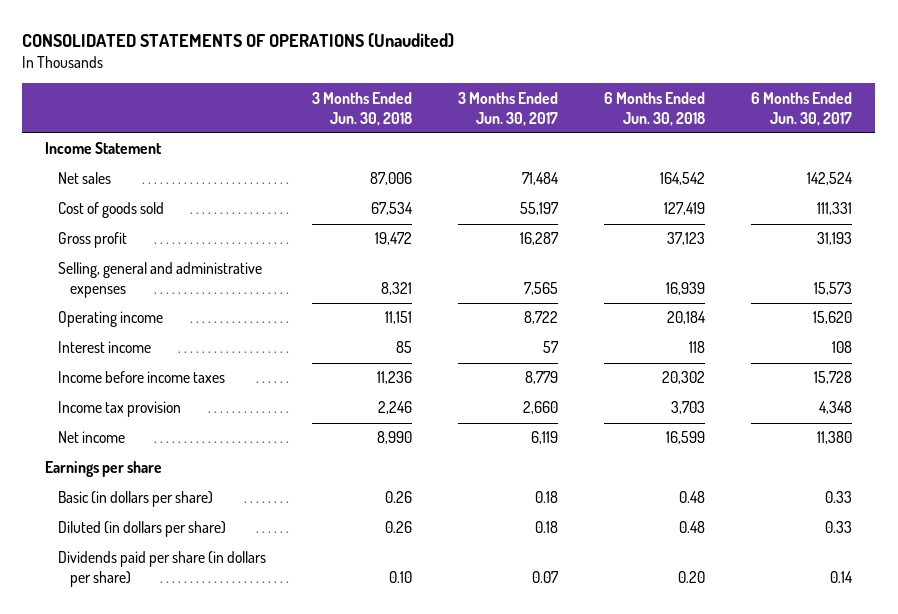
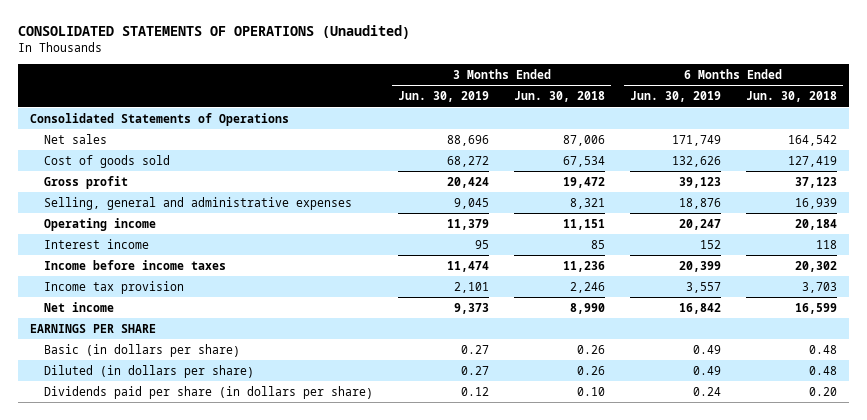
[458,91,559,126] 3 Months Ended Jun. 30, 2017 -> none
[751,91,853,126] 6 Months Ended Jun. 30, 2017 -> none
none -> [398,91,490,103] Jun. 30, 2019
none -> [629,91,721,103] Jun. 30, 2019
[45,142,163,155] Income Statement -> [30,112,290,126] Consolidated Statements of Operations
[45,461,163,478] Earnings per share -> [30,323,157,333] EARNINGS PER SHARE

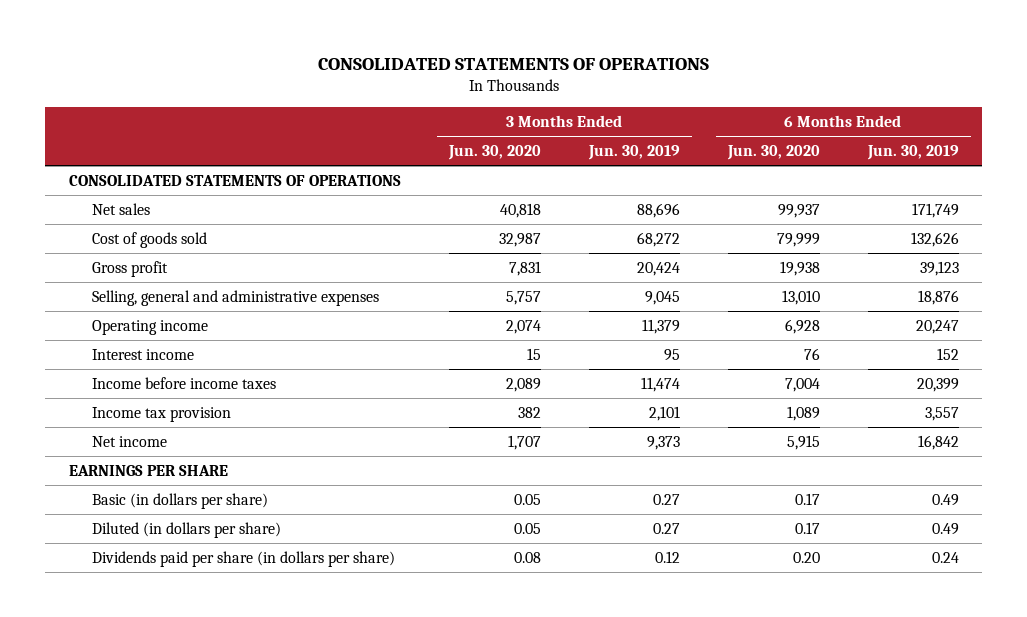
[17,25,410,40] CONSOLIDATED STATEMENTS OF OPERATIONS (Unaudited) -> [317,57,709,70] CONSOLIDATED STATEMENTS OF OPERATIONS
[513,91,605,103] Jun. 30, 2018 -> none
[745,91,837,103] Jun. 30, 2018 -> none
none -> [447,145,541,161] Jun. 30, 2020
none -> [726,145,820,161] Jun. 30, 2020
[30,112,290,126] Consolidated Statements of Operations -> [68,174,401,186] CONSOLIDATED STATEMENTS OF OPERATIONS

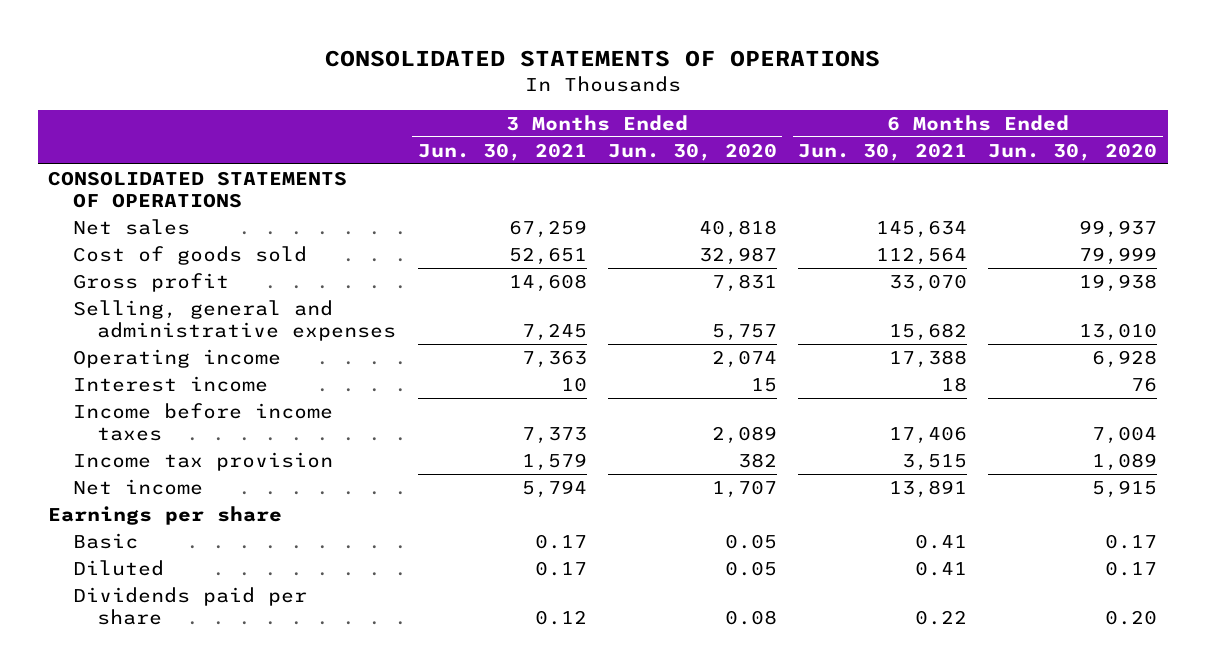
[587,145,680,161] Jun. 30, 2019 -> none
[866,145,959,161] Jun. 30, 2019 -> none
none -> [417,142,587,161] Jun. 30, 2021
none -> [798,142,968,161] Jun. 30, 2021
[68,464,228,476] EARNINGS PER SHARE -> [48,505,283,525] Earnings per share
[91,492,268,509] Basic (in dollars per share) -> [72,532,138,549] Basic
[91,521,281,538] Diluted (in dollars per share) -> [72,559,164,576] Diluted
[91,550,395,567] Dividends paid per share (in dollars per share) -> [72,586,307,625] Dividends paid per share

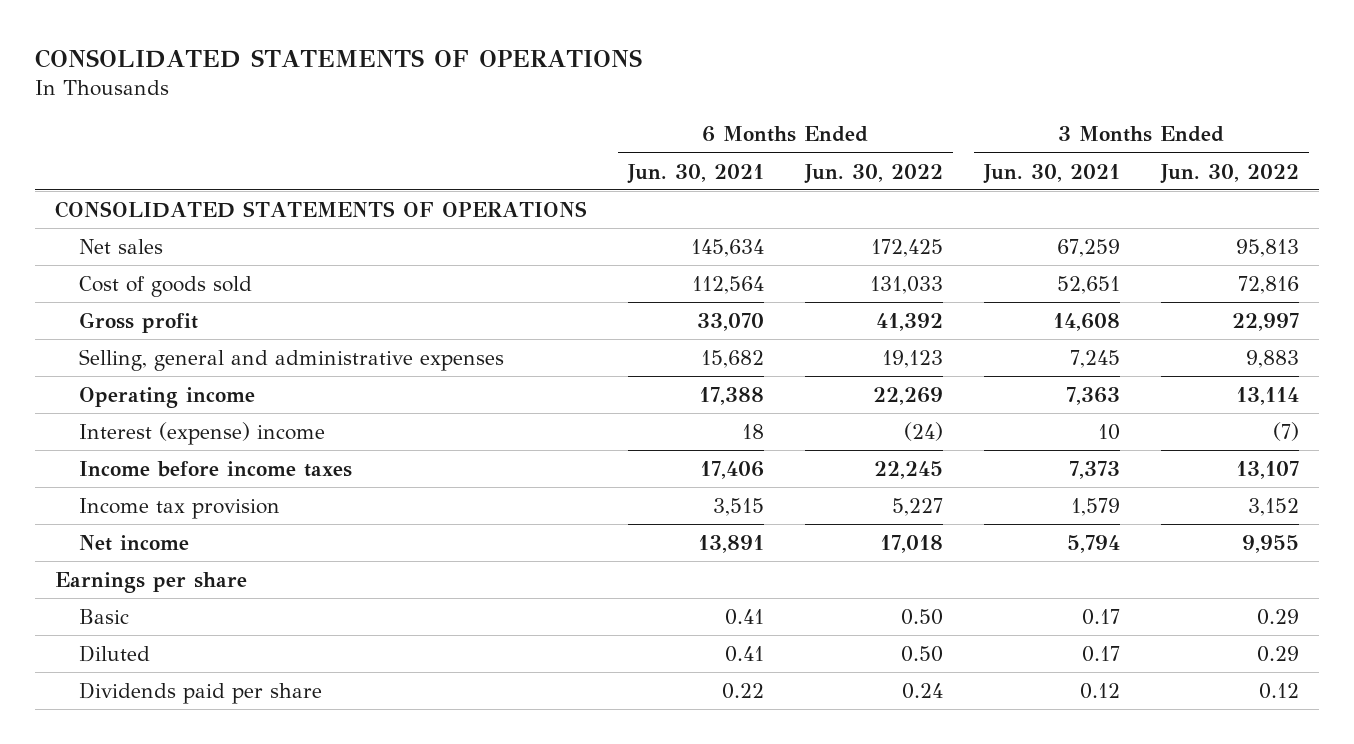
[607,142,777,161] Jun. 30, 2020 -> none
[988,142,1158,161] Jun. 30, 2020 -> none
none -> [803,163,943,184] Jun. 30, 2022
none -> [1159,163,1299,184] Jun. 30, 2022
[72,375,268,392] Interest income -> [79,421,326,445] Interest (expense) income

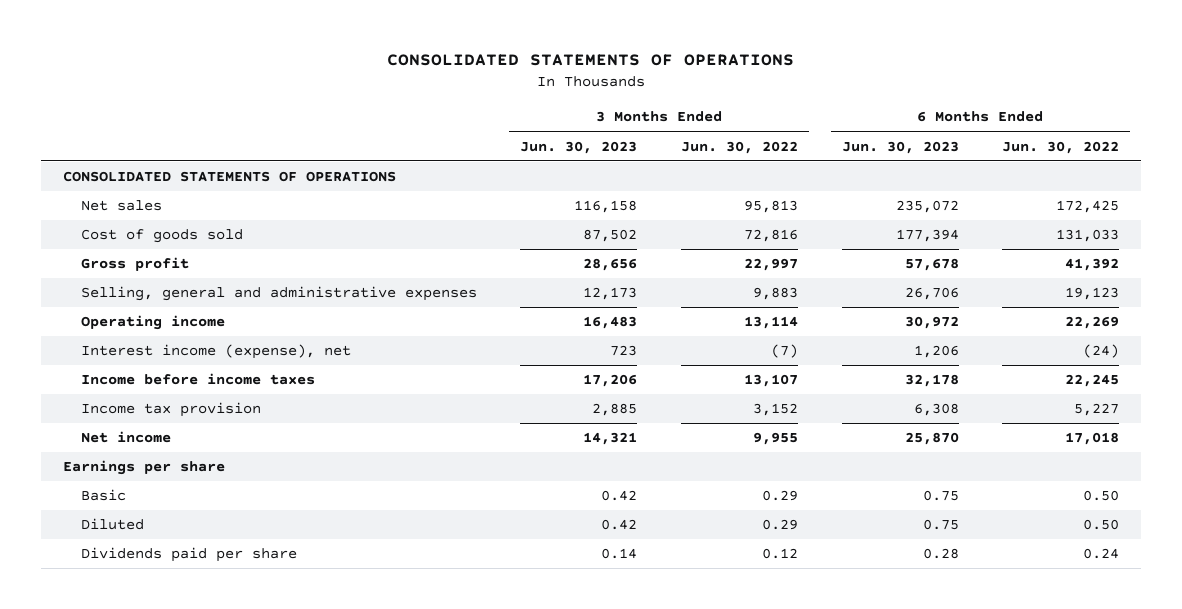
[626,163,764,184] Jun. 30, 2021 -> none
[982,163,1120,184] Jun. 30, 2021 -> none
none -> [520,140,638,154] Jun. 30, 2023
none -> [841,140,959,154] Jun. 30, 2023
[79,421,326,445] Interest (expense) income -> [80,344,351,360] Interest income (expense), net

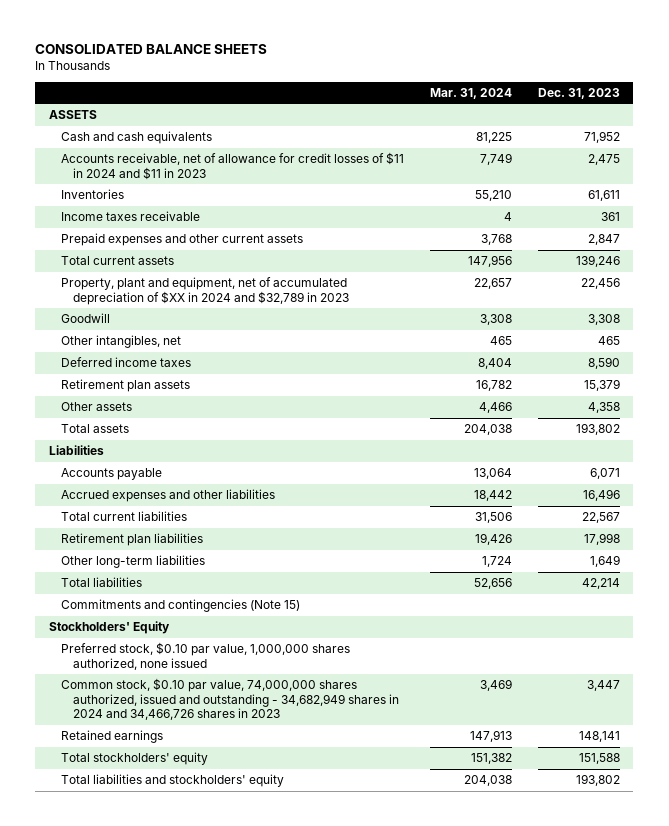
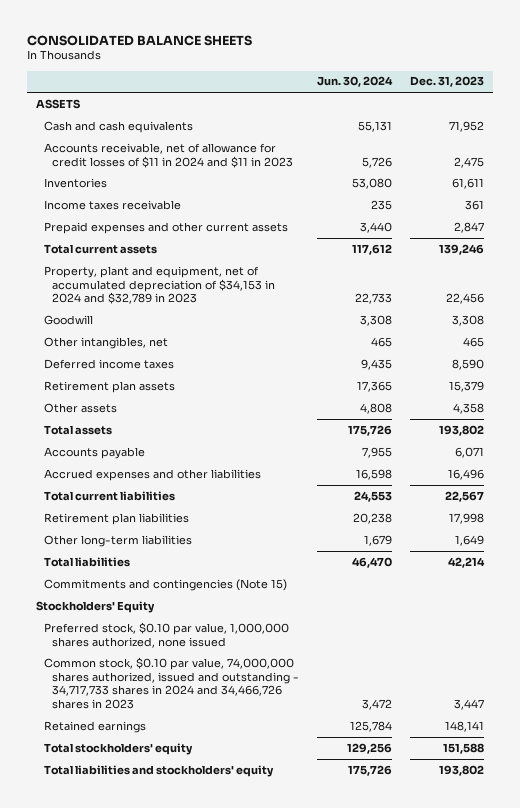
[429,87,512,99] Mar. 31, 2024 -> none
none -> [317,76,394,88] Jun. 30, 2024
[60,277,349,305] Property, plant and equipment, net of accumulated depreciation of $XX in 2024 and $32,789 in 2023 -> [44,265,276,305] Property, plant and equipment, net of accumulated depreciation of $34,153 in 2024 and $32,789 in 2023
[48,445,104,456] Liabilities -> none
[60,678,399,721] Common stock, $0.10 par value, 74,000,000 shares authorized, issued and outstanding - 34,682,949 shares in 2024 and 34,466,726 shares in 2023 -> [44,656,300,709] Common stock, $0.10 par value, 74,000,000 shares authorized, issued and outstanding - 34,717,733 shares in 2024 and 34,466,726 shares in 2023

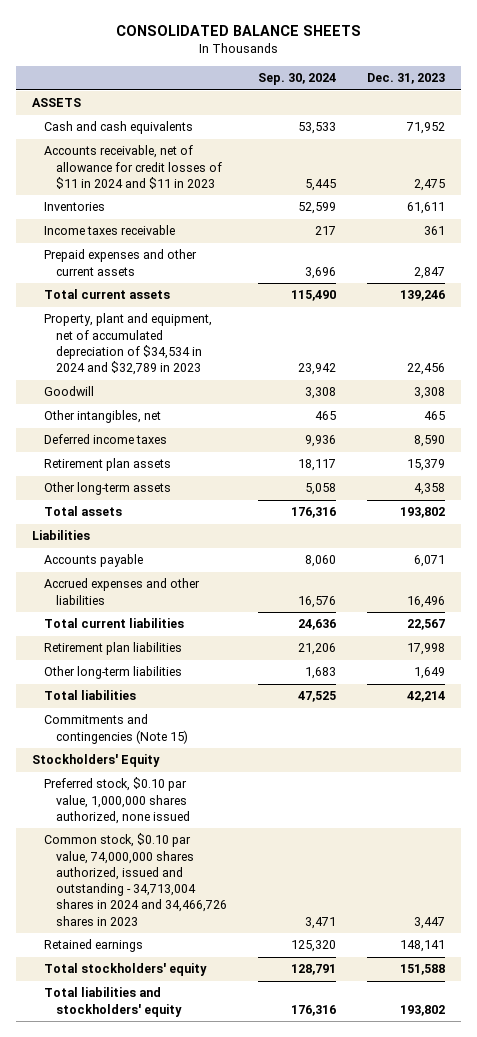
[317,76,394,88] Jun. 30, 2024 -> none
none -> [258,73,337,86] Sep. 30, 2024
[44,265,276,305] Property, plant and equipment, net of accumulated depreciation of $34,153 in 2024 and $32,789 in 2023 -> [44,313,213,376] Property, plant and equipment, net of accumulated depreciation of $34,534 in 2024 and $32,789 in 2023
[44,402,118,413] Other assets -> [44,482,172,496] Other long-term assets
none -> [31,530,90,541] Liabilities
[44,656,300,709] Common stock, $0.10 par value, 74,000,000 shares authorized, issued and outstanding - 34,717,733 shares in 2024 and 34,466,726 shares in 2023 -> [44,833,228,926] Common stock, $0.10 par value, 74,000,000 shares authorized, issued and outstanding - 34,713,004 shares in 2024 and 34,466,726 shares in 2023

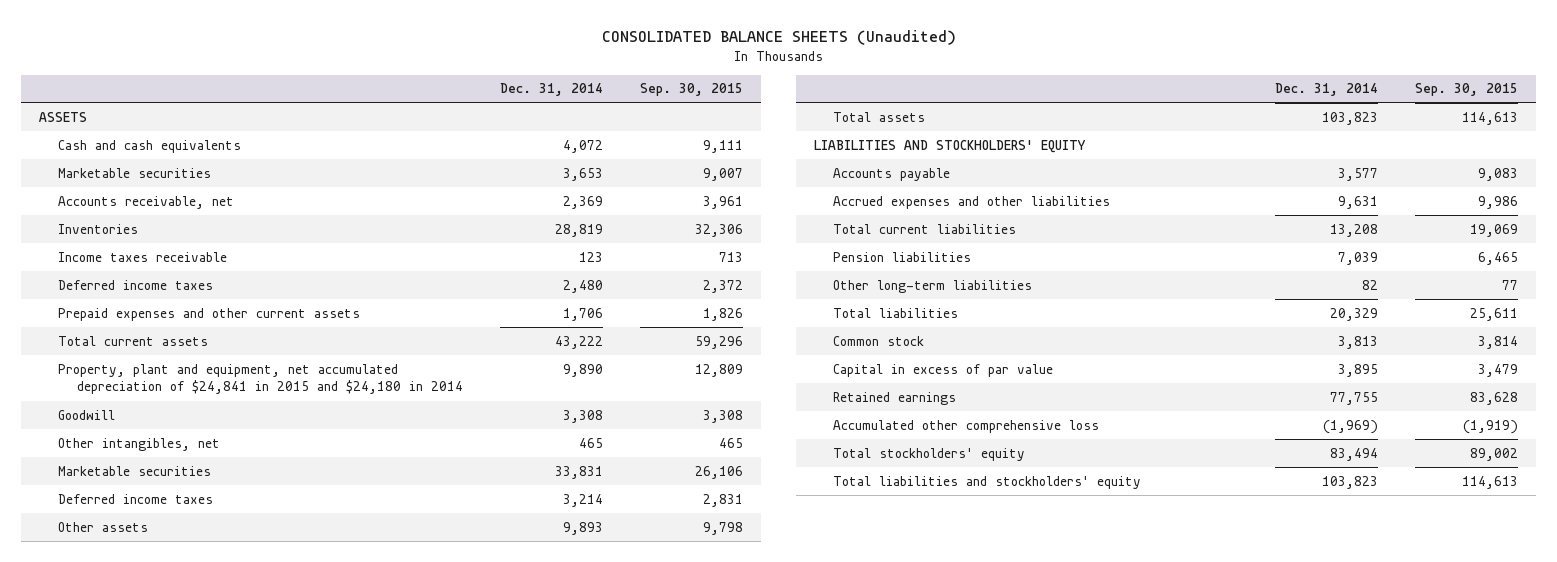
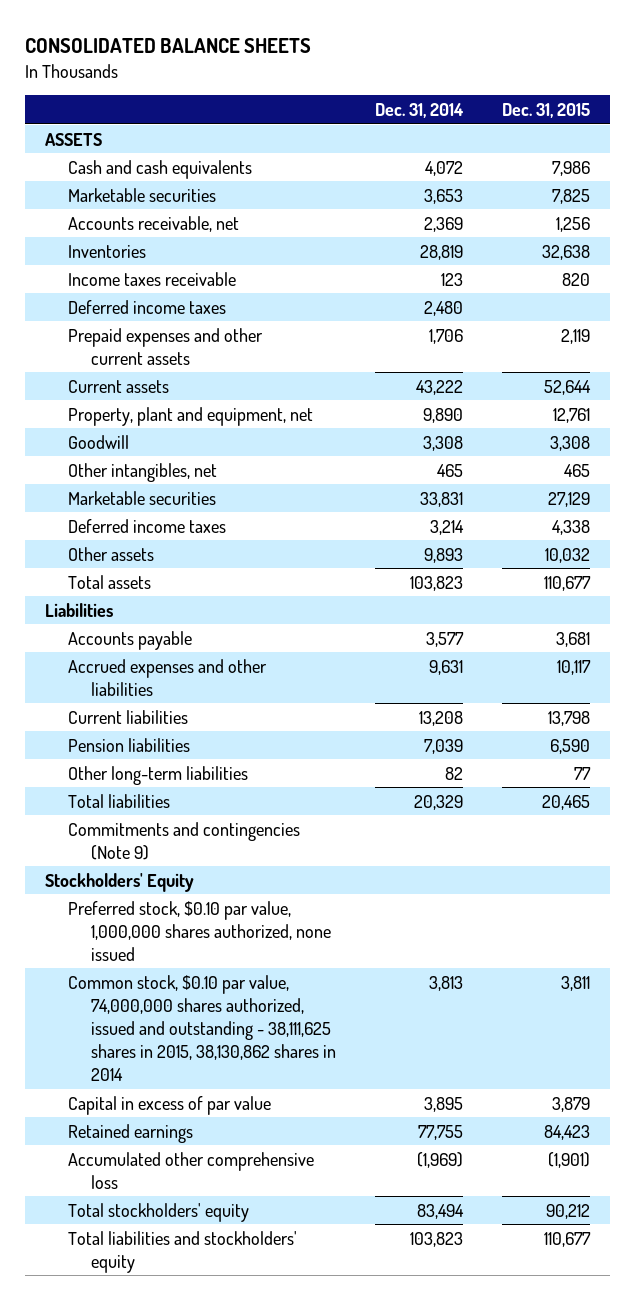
[601,30,956,46] CONSOLIDATED BALANCE SHEETS (Unaudited) -> [25,38,312,54] CONSOLIDATED BALANCE SHEETS
[639,83,743,97] Sep. 30, 2015 -> none
none -> [502,103,591,119] Dec. 31, 2015
[58,335,209,346] Total current assets -> [67,379,169,393] Current assets
[58,363,463,395] Property, plant and equipment, net accumulated depreciation of $24,841 in 2015 and $24,180 in 2014 -> [67,406,313,426] Property, plant and equipment, net
[814,139,1087,153] LIABILITIES AND STOCKHOLDERS' EQUITY -> none
none -> [44,602,113,617] Liabilities
[832,223,1016,234] Total current liabilities -> [67,709,188,724] Current liabilities
none -> [67,821,300,860] Commitments and contingencies (Note 9)
none -> [44,872,194,892] Stockholders' Equity
none -> [67,900,331,961] Preferred stock, $0.10 par value, 1,000,000 shares authorized, none issued
[832,335,924,346] Common stock -> [67,974,336,1082] Common stock, $0.10 par value, 74,000,000 shares authorized, issued and outstanding - 38,111,625 shares in 2015, 38,130,862 shares in 2014

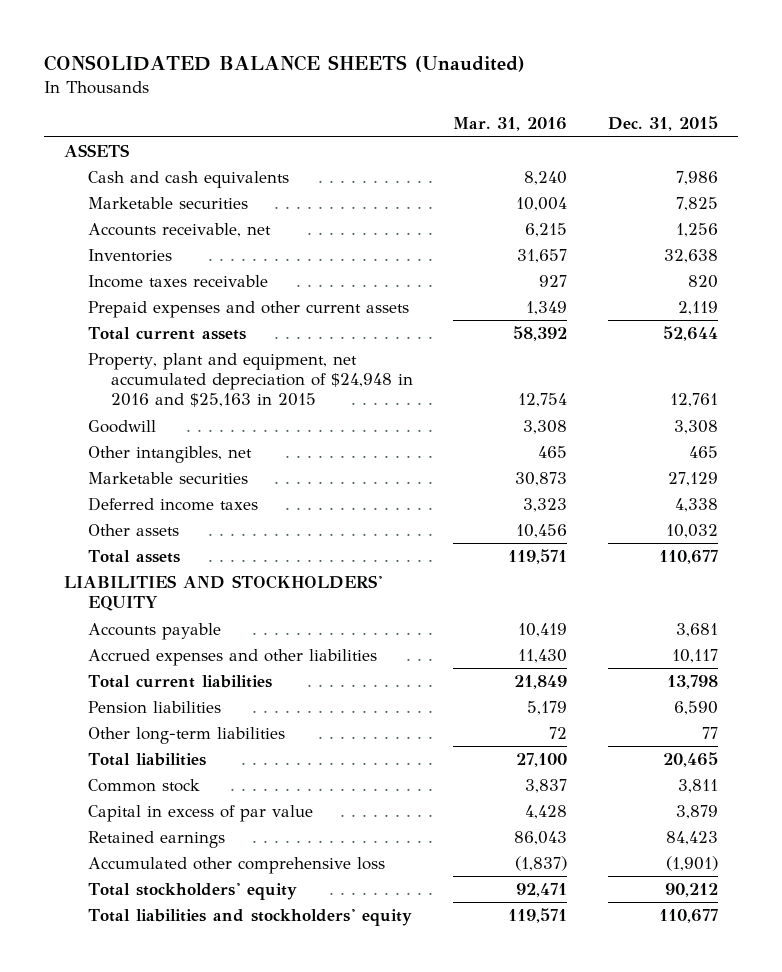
[25,38,312,54] CONSOLIDATED BALANCE SHEETS -> [44,55,526,73] CONSOLIDATED BALANCE SHEETS (Unaudited)
[375,103,465,119] Dec. 31, 2014 -> none
none -> [453,117,568,132] Mar. 31, 2016
[67,299,226,314] Deferred income taxes -> none
[67,379,169,393] Current assets -> [87,327,246,341] Total current assets
[67,406,313,426] Property, plant and equipment, net -> [87,353,414,408] Property, plant and equipment, net accumulated depreciation of $24,948 in 2016 and $25,163 in 2015
[44,602,113,617] Liabilities -> none
none -> [64,575,383,612] LIABILITIES AND STOCKHOLDERS' EQUITY
[67,709,188,724] Current liabilities -> [87,675,272,689] Total current liabilities
[67,821,300,860] Commitments and contingencies (Note 9) -> none
[44,872,194,892] Stockholders' Equity -> none
[67,900,331,961] Preferred stock, $0.10 par value, 1,000,000 shares authorized, none issued -> none
[67,974,336,1082] Common stock, $0.10 par value, 74,000,000 shares authorized, issued and outstanding - 38,111,625 shares in 2015, 38,130,862 shares in 2014 -> [87,779,200,793] Common stock

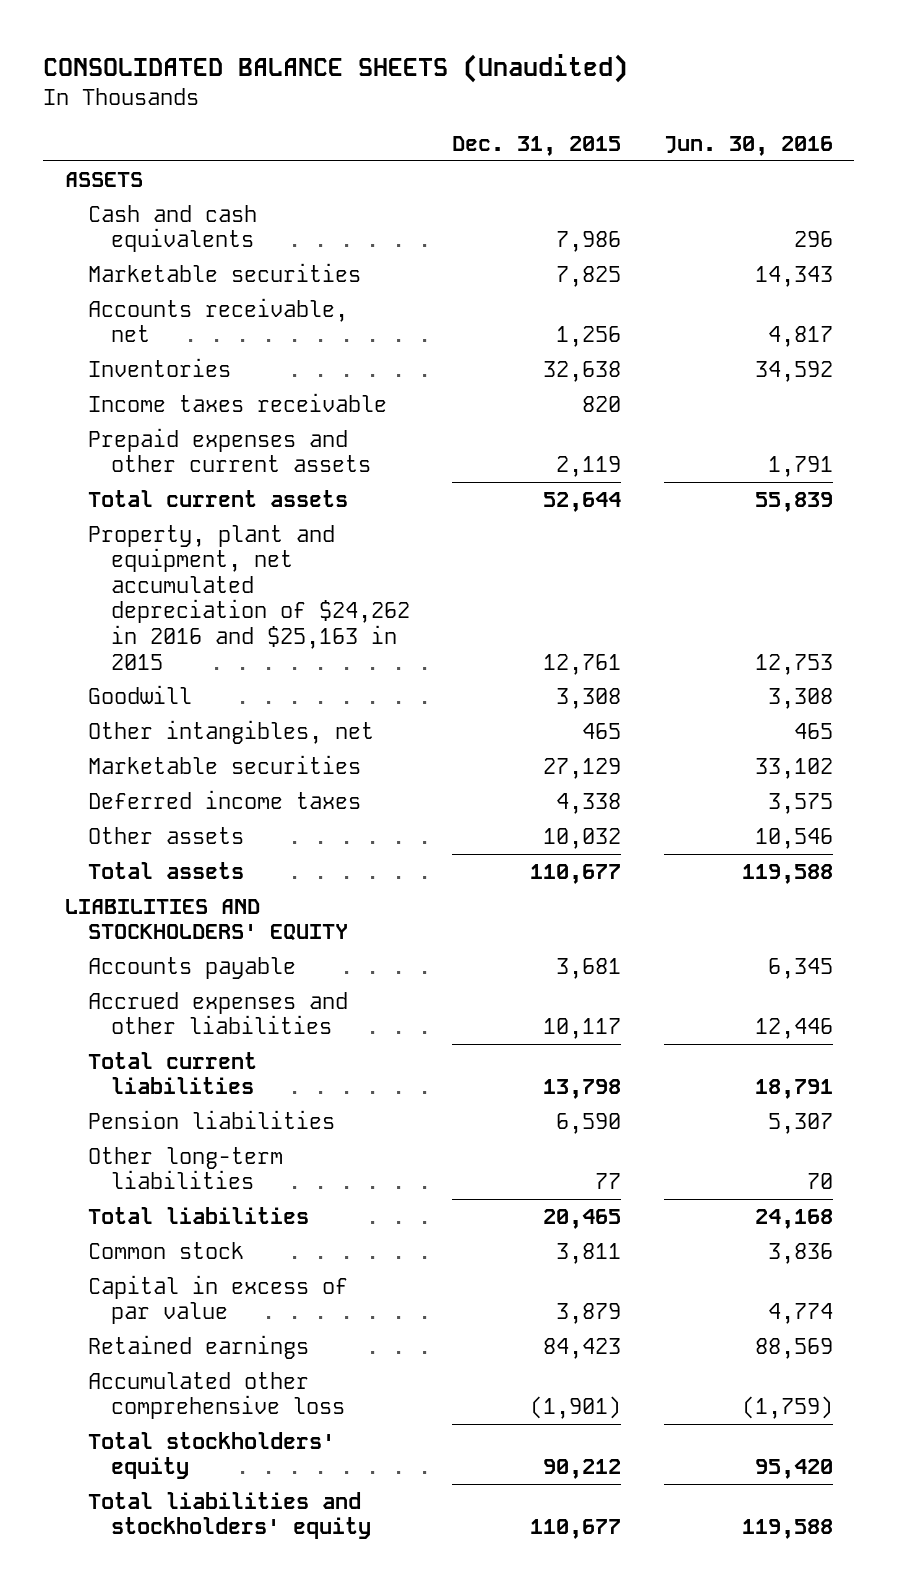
[453,117,568,132] Mar. 31, 2016 -> none
none -> [663,136,833,157] Jun. 30, 2016
[87,353,414,408] Property, plant and equipment, net accumulated depreciation of $24,948 in 2016 and $25,163 in 2015 -> [87,524,410,670] Property, plant and equipment, net accumulated depreciation of $24,262 in 2016 and $25,163 in 2015

